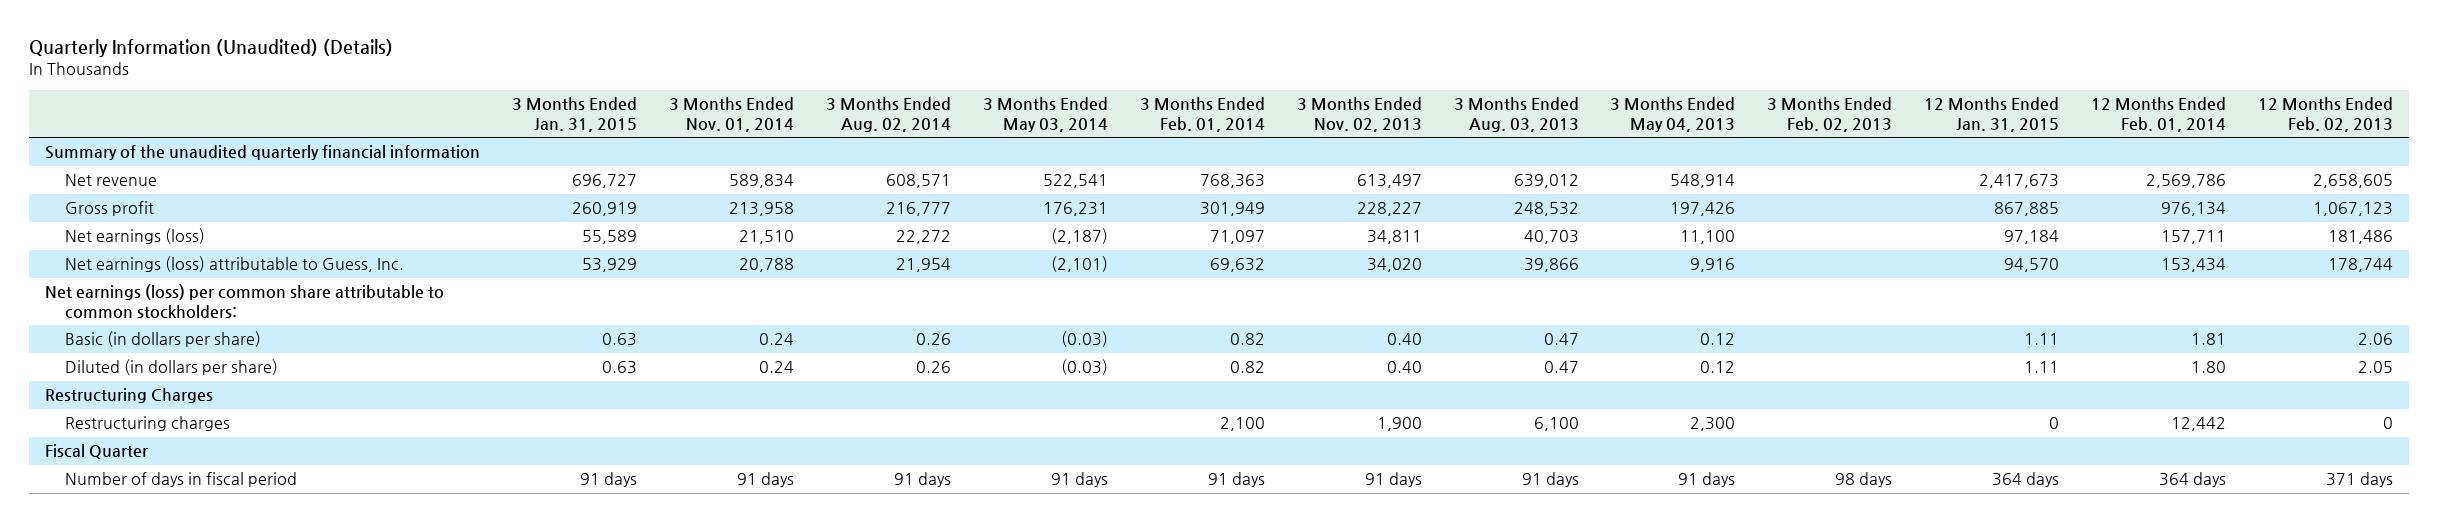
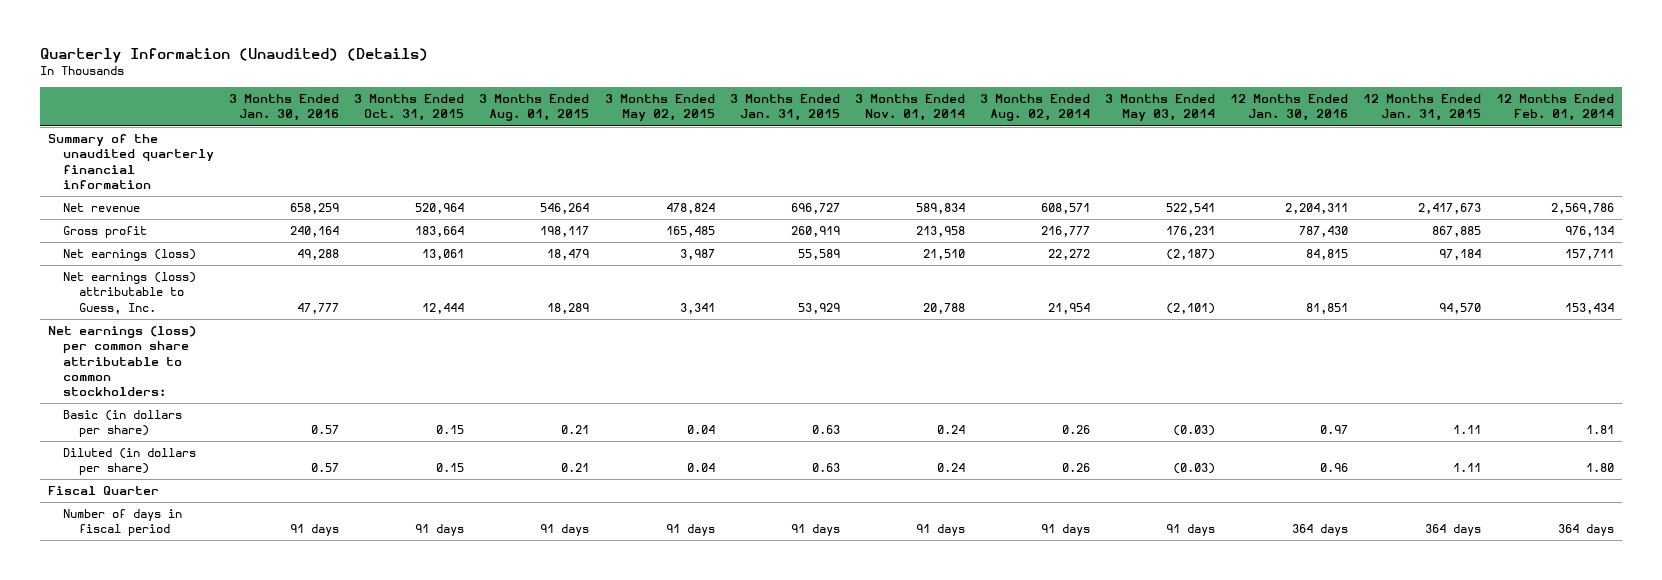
[1139,97,1265,132] 3 Months Ended Feb. 01, 2014 -> none
[1296,97,1422,132] 3 Months Ended Nov. 02, 2013 -> none
[1453,97,1579,132] 3 Months Ended Aug. 03, 2013 -> none
[1610,97,1736,132] 3 Months Ended May 04, 2013 -> none
[1767,97,1893,132] 3 Months Ended Feb. 02, 2013 -> none
[2258,97,2394,132] 12 Months Ended Feb. 02, 2013 -> none
none -> [229,94,340,122] 3 Months Ended Jan. 30, 2016
none -> [354,94,465,122] 3 Months Ended Oct. 31, 2015
none -> [479,94,590,122] 3 Months Ended Aug. 01, 2015
none -> [604,94,715,122] 3 Months Ended May 02, 2015
none -> [1230,94,1349,122] 12 Months Ended Jan. 30, 2016
[44,388,213,404] Restructuring Charges -> none
[65,416,231,432] Restructuring charges -> none

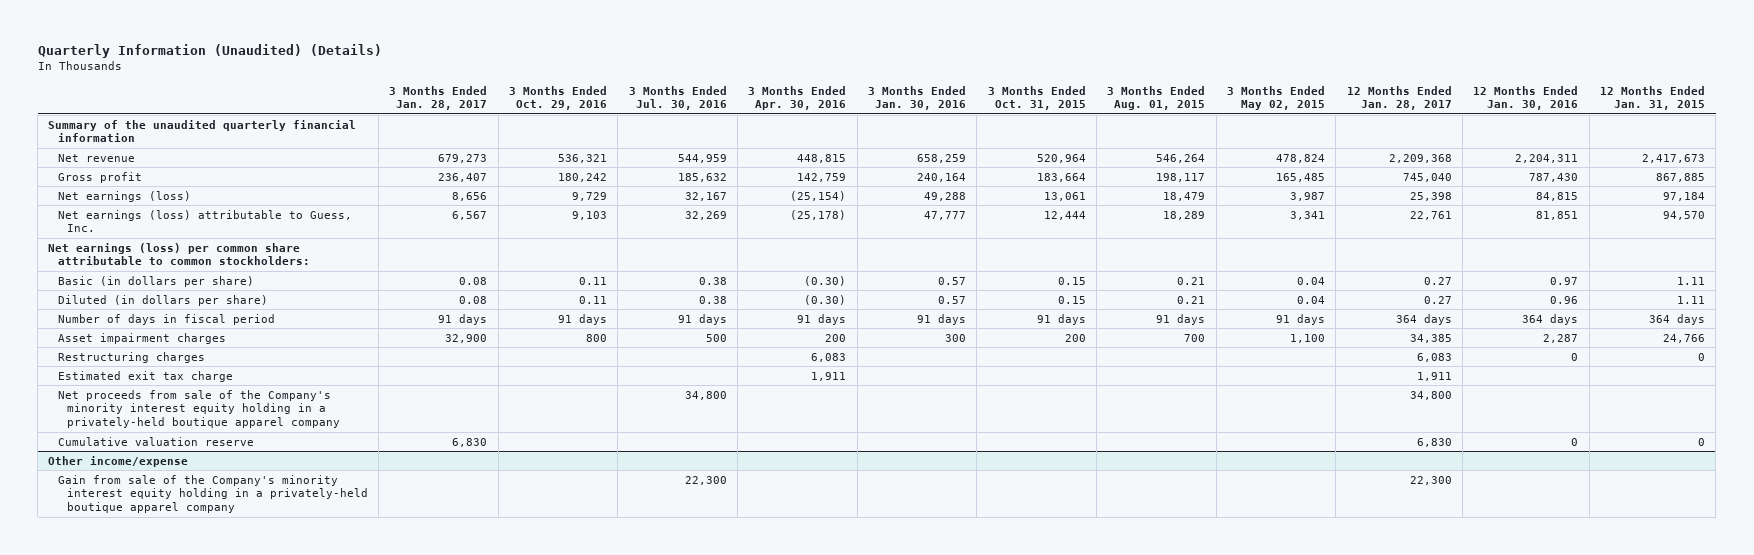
[729,94,840,122] 3 Months Ended Jan. 31, 2015 -> none
[854,94,965,122] 3 Months Ended Nov. 01, 2014 -> none
[979,94,1090,122] 3 Months Ended Aug. 02, 2014 -> none
[1104,94,1215,122] 3 Months Ended May 03, 2014 -> none
[1496,94,1615,122] 12 Months Ended Feb. 01, 2014 -> none
none -> [389,85,488,111] 3 Months Ended Jan. 28, 2017
none -> [509,85,608,111] 3 Months Ended Oct. 29, 2016
none -> [628,85,727,111] 3 Months Ended Jul. 30, 2016
none -> [748,85,847,111] 3 Months Ended Apr. 30, 2016
none -> [1346,85,1452,111] 12 Months Ended Jan. 28, 2017
[47,486,159,496] Fiscal Quarter -> none
none -> [57,332,226,344] Asset impairment charges
none -> [57,351,205,363] Restructuring charges
none -> [57,370,233,382] Estimated exit tax charge
none -> [57,389,340,429] Net proceeds from sale of the Company's minority interest equity holding in a privately-held boutique apparel company
none -> [57,436,254,446] Cumulative valuation reserve
none -> [48,455,189,467] Other income/expense
none -> [57,474,368,514] Gain from sale of the Company's minority interest equity holding in a privately-held boutique apparel company

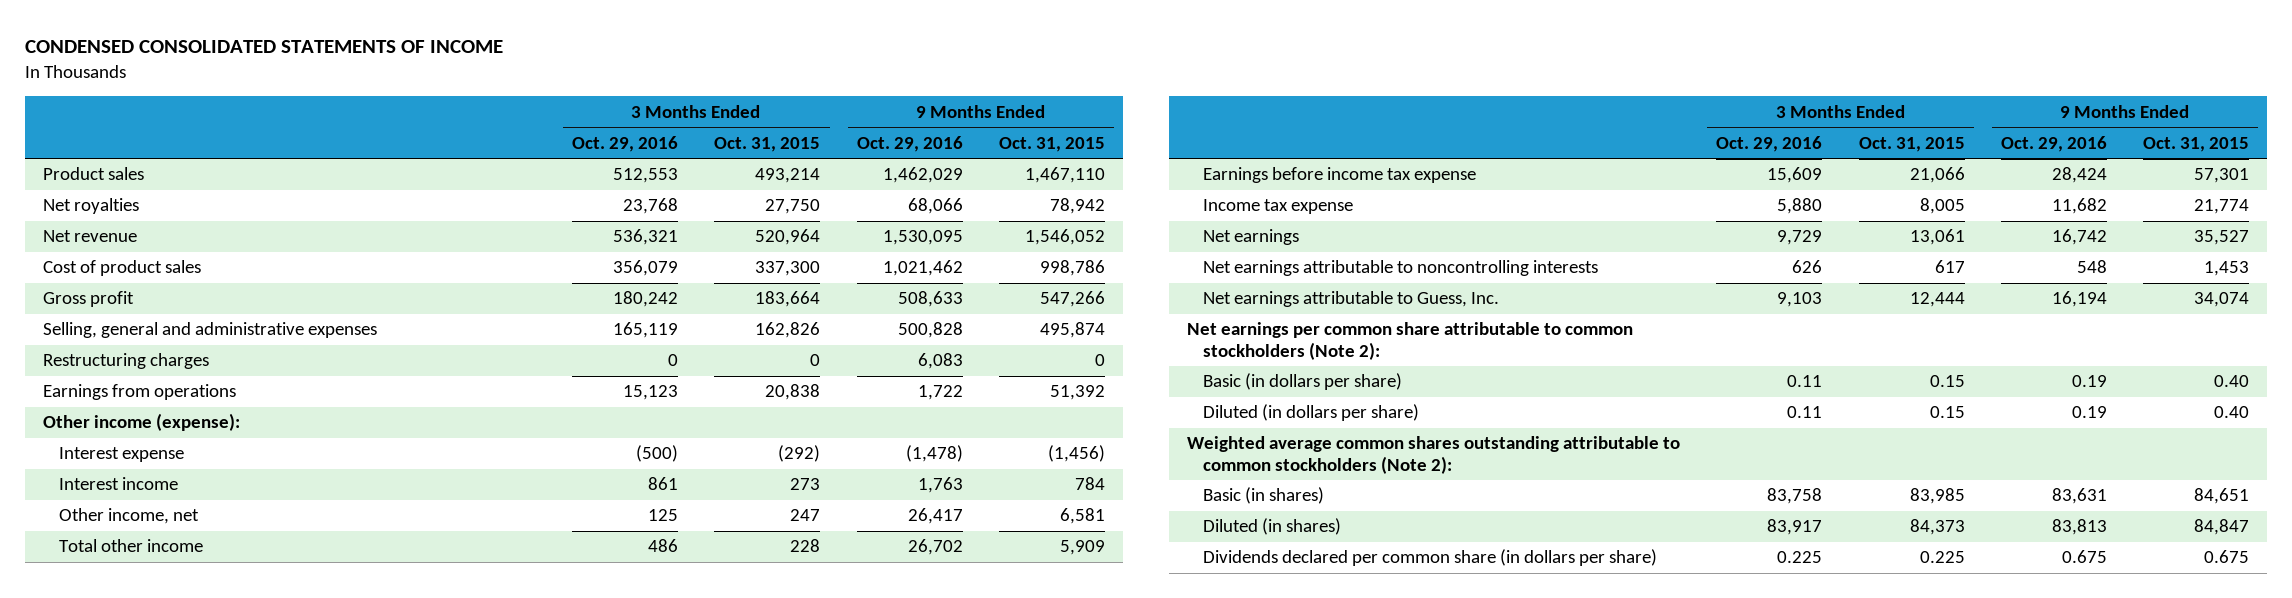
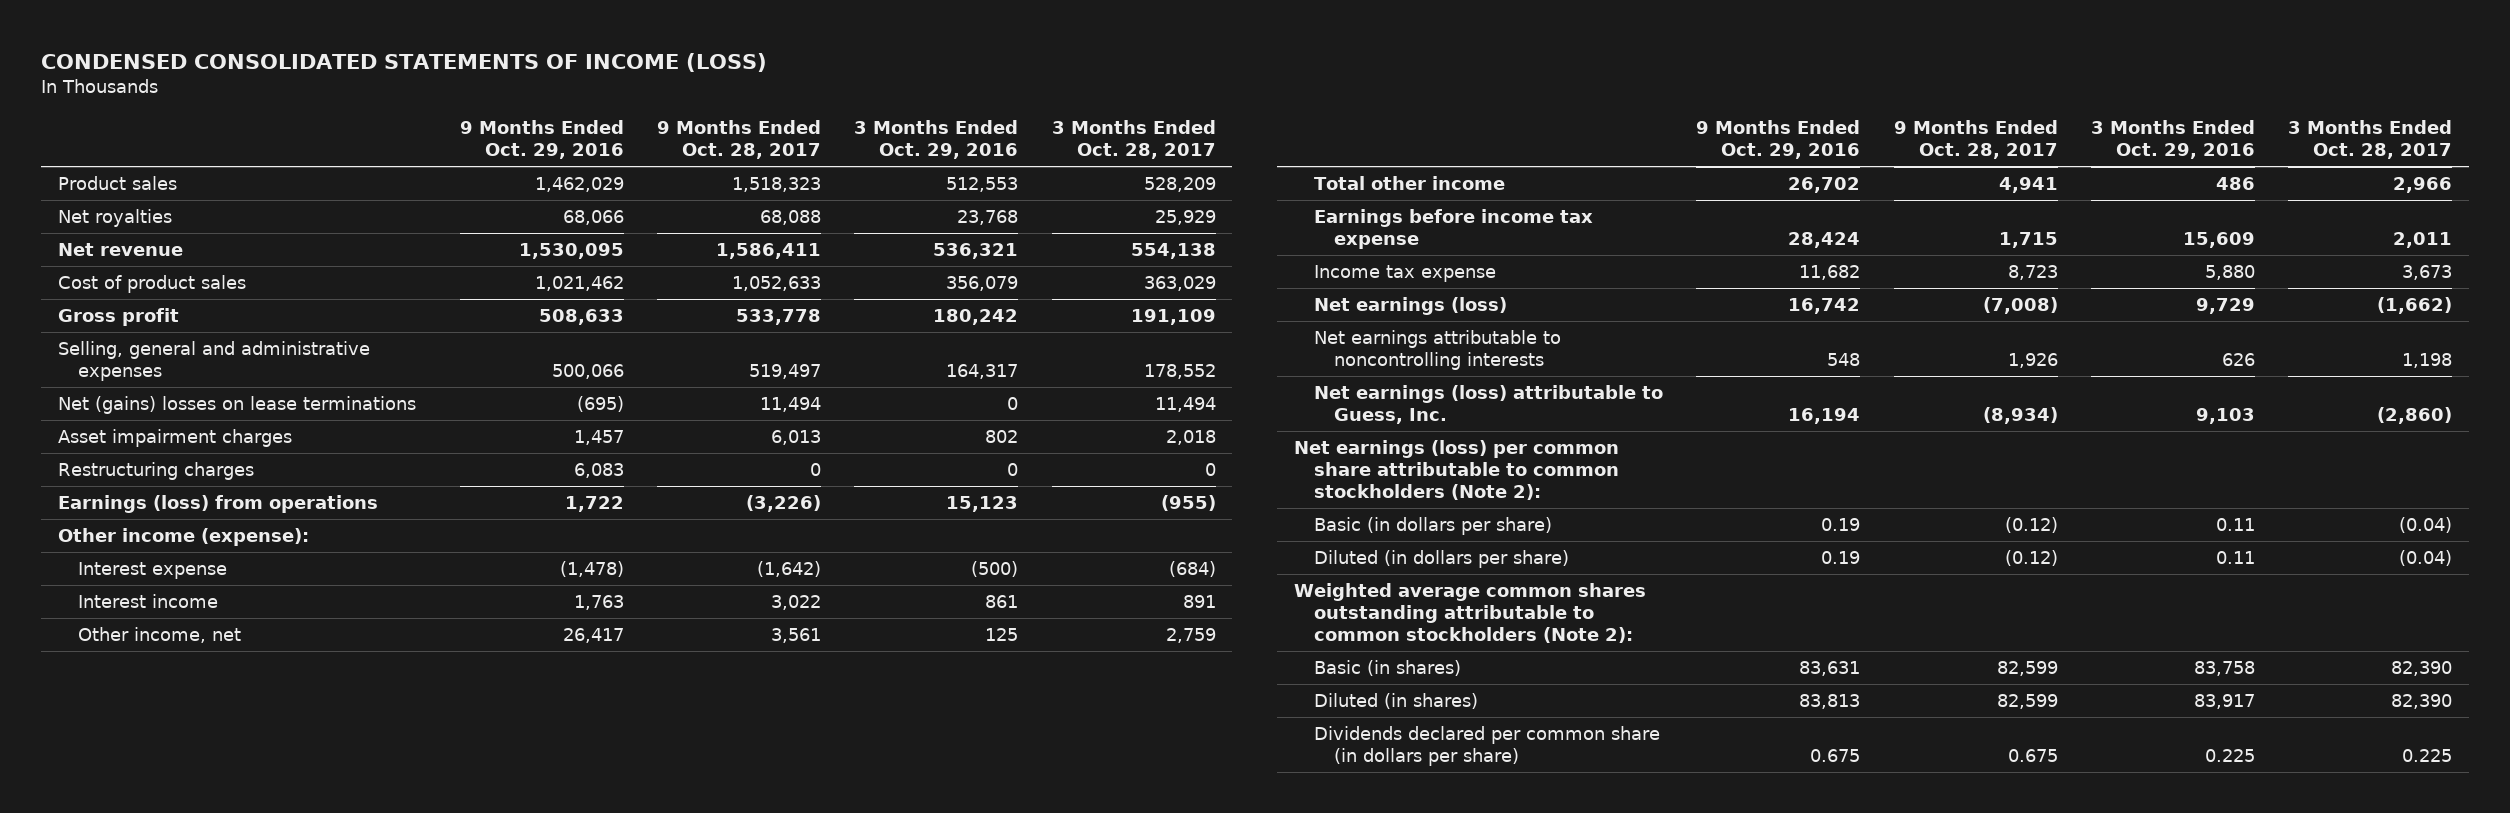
[24,40,503,54] CONDENSED CONSOLIDATED STATEMENTS OF INCOME -> [40,52,767,72] CONDENSED CONSOLIDATED STATEMENTS OF INCOME (LOSS)
[714,136,821,152] Oct. 31, 2015 -> none
[999,136,1106,152] Oct. 31, 2015 -> none
none -> [657,120,822,160] 9 Months Ended Oct. 28, 2017
none -> [1051,120,1216,160] 3 Months Ended Oct. 28, 2017
[613,322,679,339] 165,119 -> [946,363,1019,379] 164,317
[897,322,963,339] 500,828 -> [551,363,624,379] 500,066
none -> [57,396,416,415] Net (gains) losses on lease terminations
none -> [57,429,292,448] Asset impairment charges
[42,384,236,401] Earnings from operations -> [57,495,378,514] Earnings (loss) from operations
[1203,229,1300,246] Net earnings -> [1314,297,1508,316] Net earnings (loss)
[1203,291,1500,308] Net earnings attributable to Guess, Inc. -> [1314,385,1664,424] Net earnings (loss) attributable to Guess, Inc.
[1187,322,1634,360] Net earnings per common share attributable to common stockholders (Note 2): -> [1293,440,1620,500] Net earnings (loss) per common share attributable to common stockholders (Note 2):

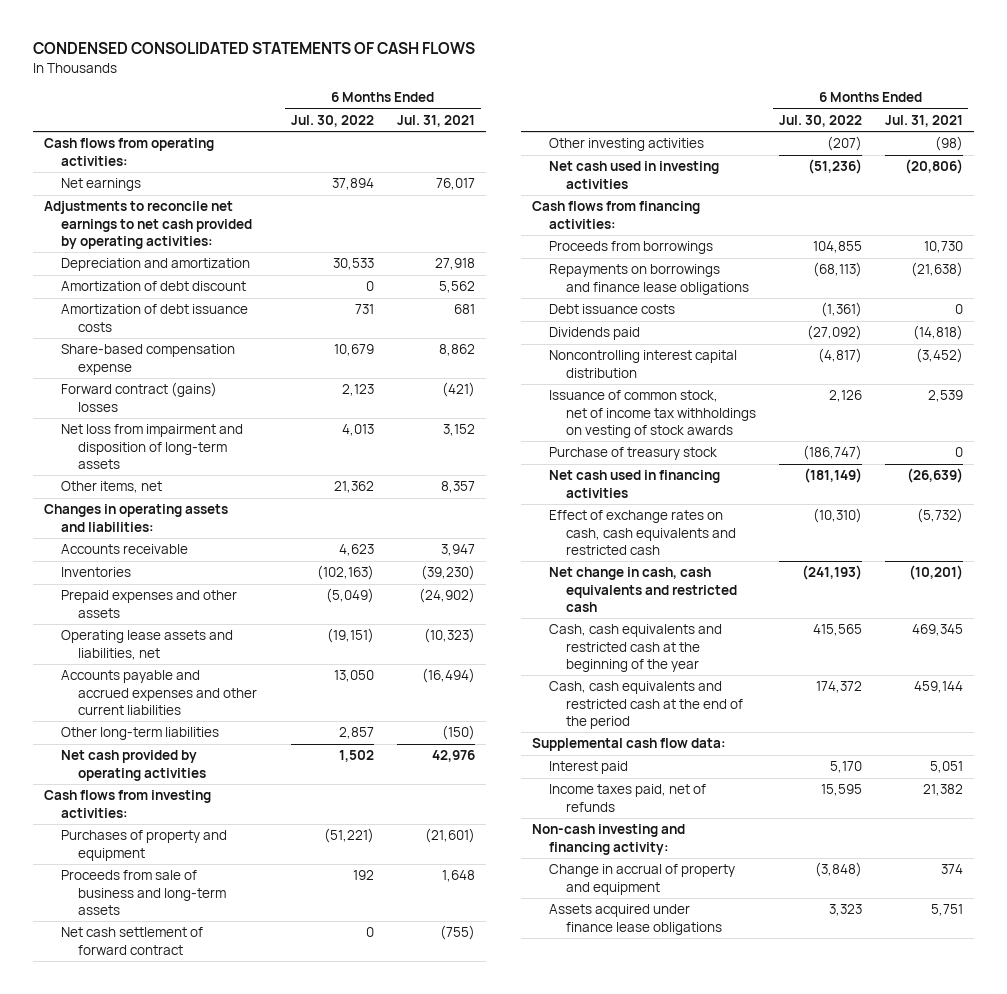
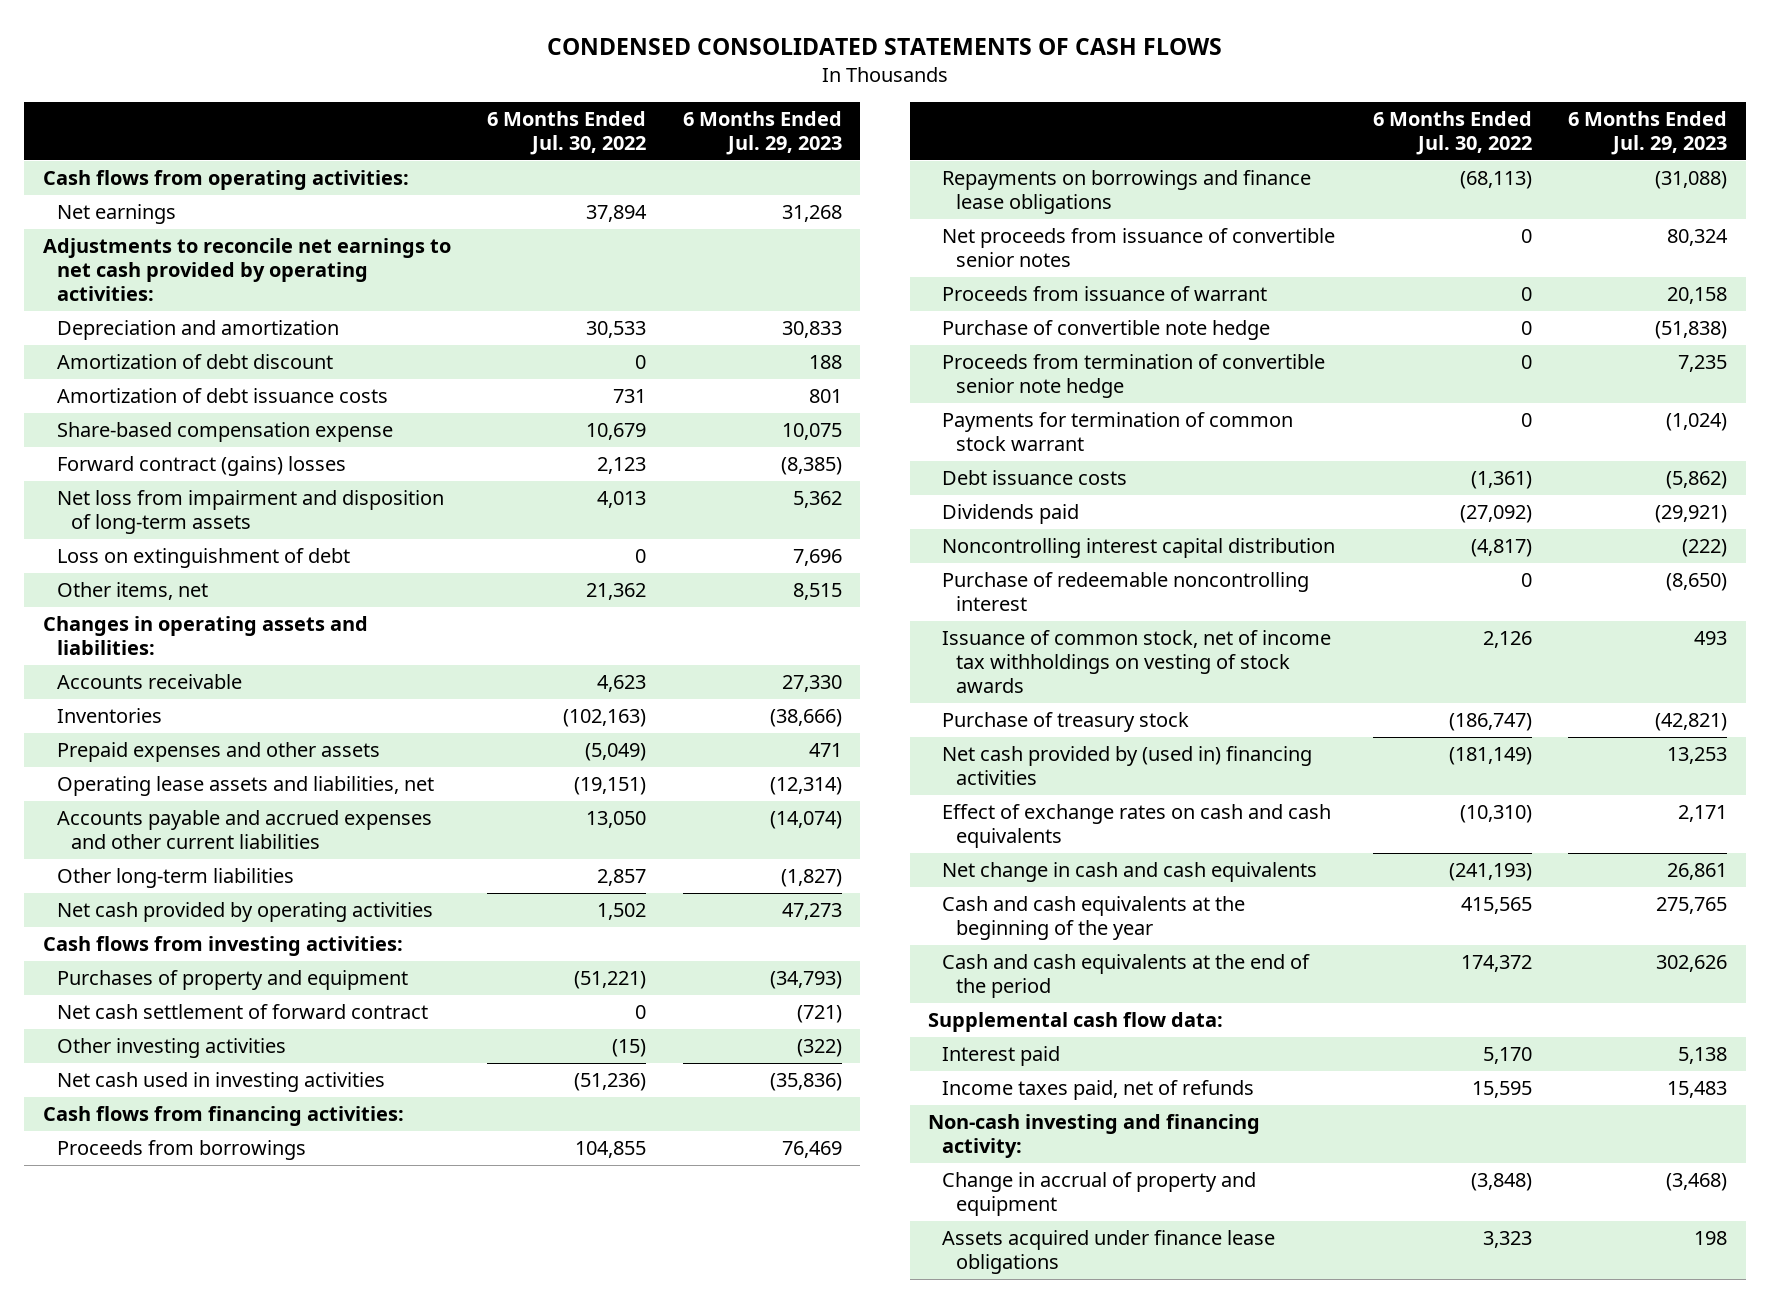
[397,115,476,128] Jul. 31, 2021 -> none
none -> [682,110,842,155] 6 Months Ended Jul. 29, 2023
none -> [56,547,350,568] Loss on extinguishment of debt
[61,870,227,916] Proceeds from sale of business and long-term assets -> none
[826,136,862,152] (207) -> [612,1038,647,1057] (15)
none -> [942,227,1336,268] Net proceeds from issuance of convertible senior notes
none -> [942,285,1268,301] Proceeds from issuance of warrant
none -> [942,319,1271,340] Purchase of convertible note hedge
none -> [942,353,1326,399] Proceeds from termination of convertible senior note hedge
none -> [942,411,1294,452] Payments for termination of common stock warrant
none -> [942,571,1310,612] Purchase of redeemable noncontrolling interest
[549,470,721,498] Net cash used in financing activities -> [942,745,1313,786] Net cash provided by (used in) financing activities
[549,510,736,556] Effect of exchange rates on cash, cash equivalents and restricted cash -> [942,803,1332,849] Effect of exchange rates on cash and cash equivalents
[549,567,737,613] Net change in cash, cash equivalents and restricted cash -> [942,861,1318,882] Net change in cash and cash equivalents
[549,624,723,673] Cash, cash equivalents and restricted cash at the beginning of the year -> [942,895,1246,941] Cash and cash equivalents at the beginning of the year
[549,681,743,730] Cash, cash equivalents and restricted cash at the end of the period -> [942,953,1311,999] Cash and cash equivalents at the end of the period

